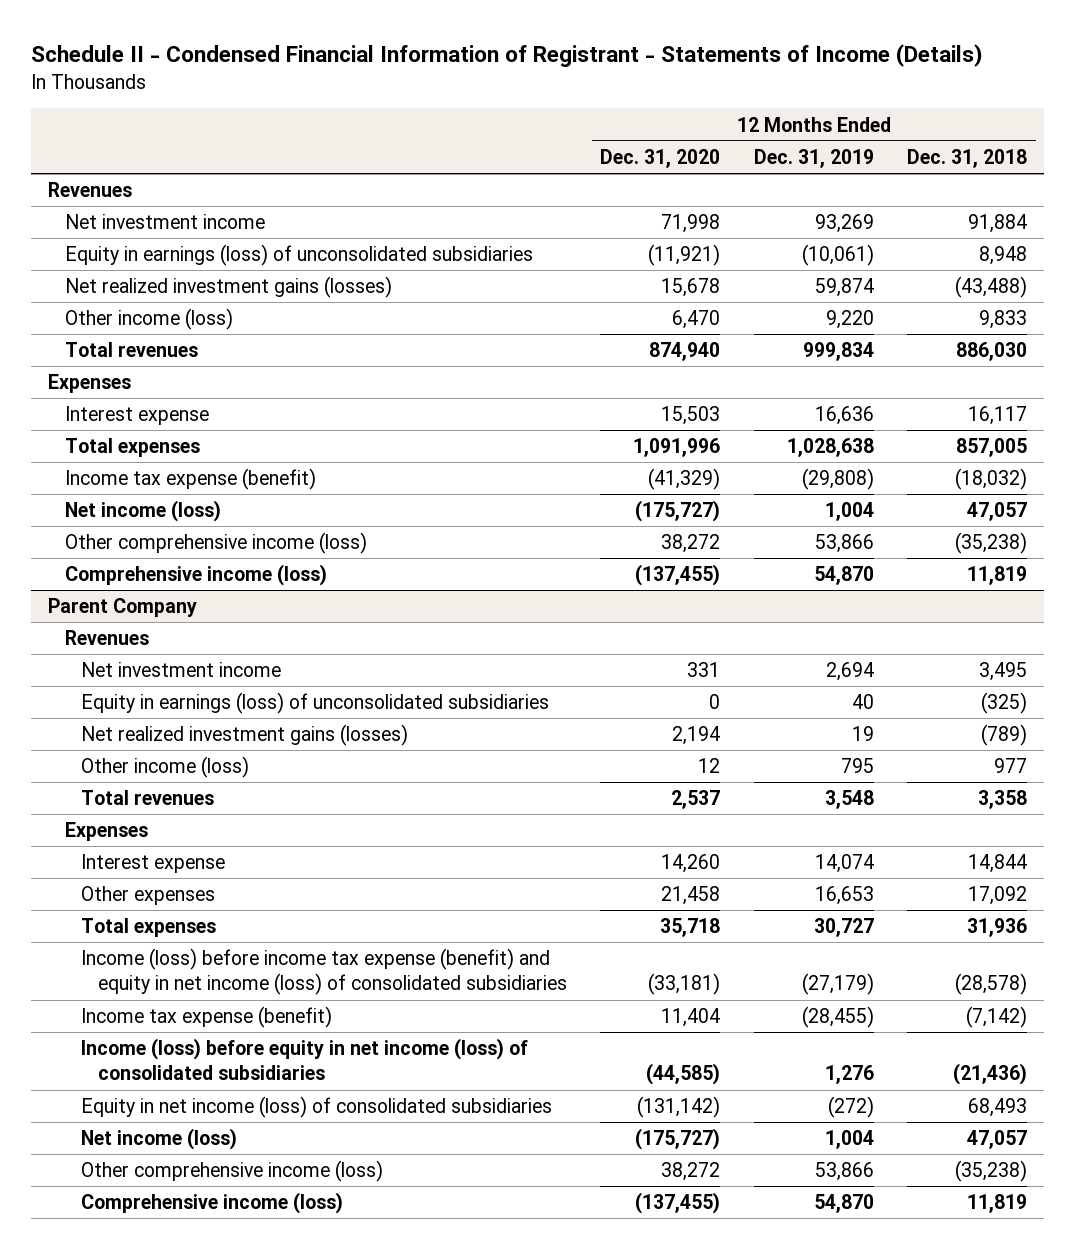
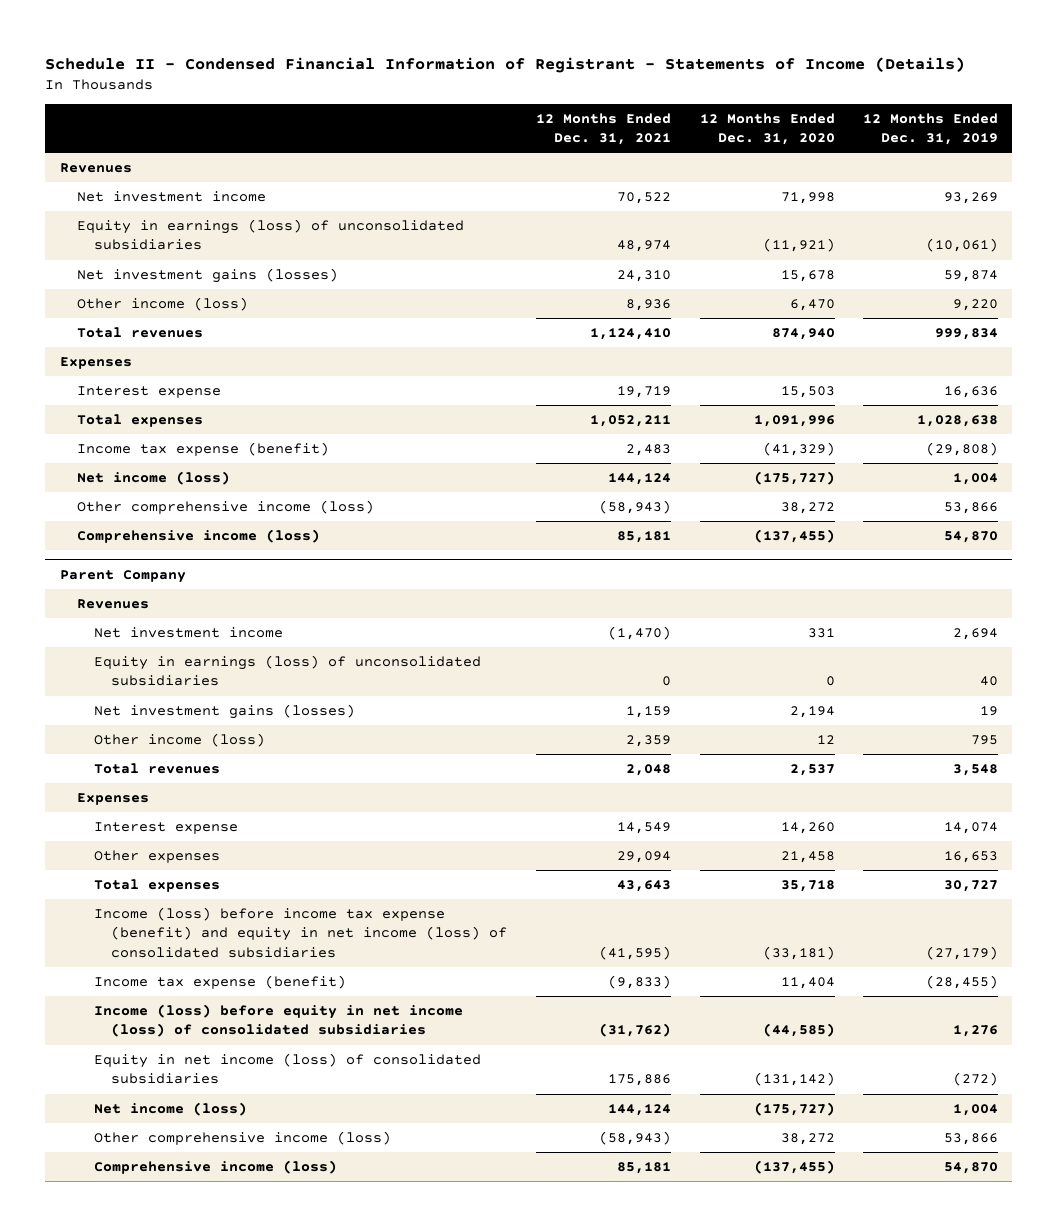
[907,149,1028,169] Dec. 31, 2018 -> none
none -> [535,112,671,146] 12 Months Ended Dec. 31, 2021
[64,276,392,299] Net realized investment gains (losses) -> [76,268,338,284] Net investment gains (losses)
[81,724,409,747] Net realized investment gains (losses) -> [94,704,356,720] Net investment gains (losses)

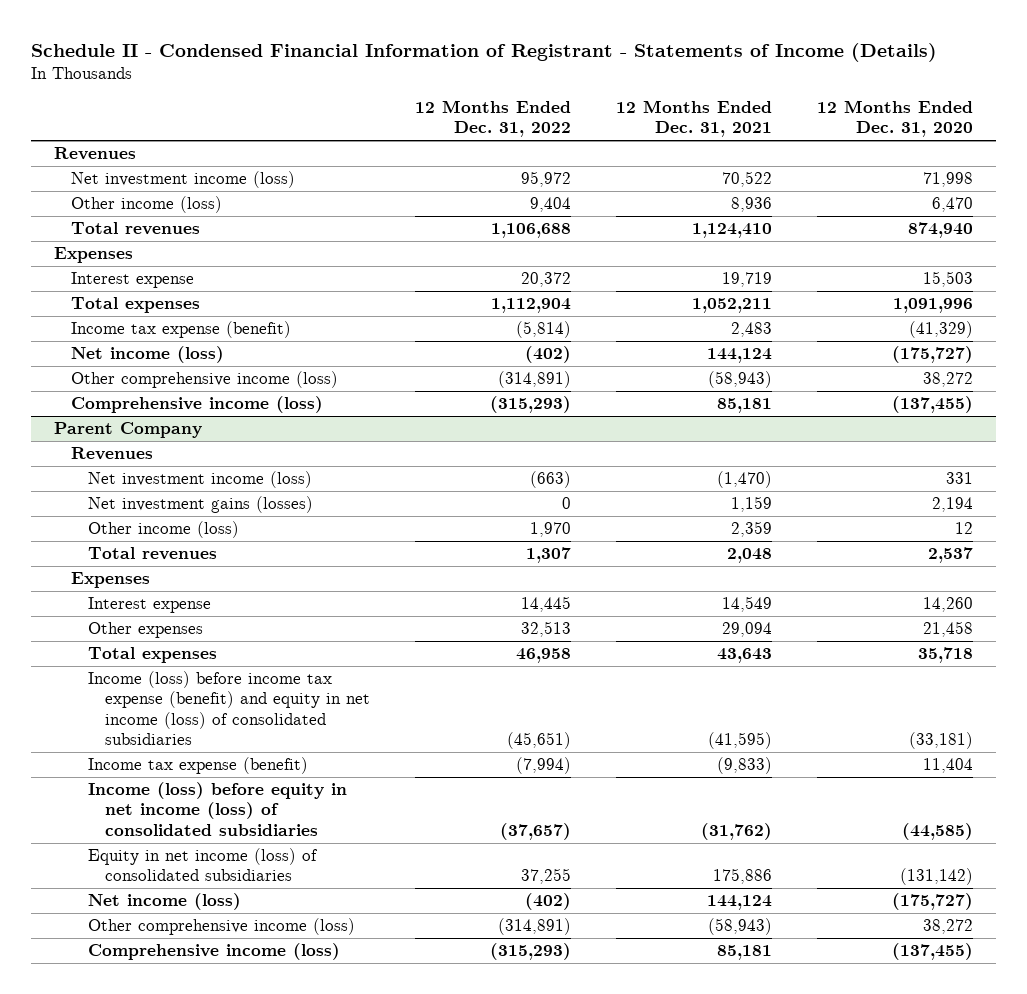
[863,112,999,146] 12 Months Ended Dec. 31, 2019 -> none
none -> [414,99,571,138] 12 Months Ended Dec. 31, 2022
[76,219,464,251] Equity in earnings (loss) of unconsolidated subsidiaries -> none
[76,268,338,284] Net investment gains (losses) -> none
[76,191,266,203] Net investment income -> [70,170,295,188] Net investment income (loss)
[94,655,482,687] Equity in earnings (loss) of unconsolidated subsidiaries -> none
[94,627,284,639] Net investment income -> [87,470,312,488] Net investment income (loss)

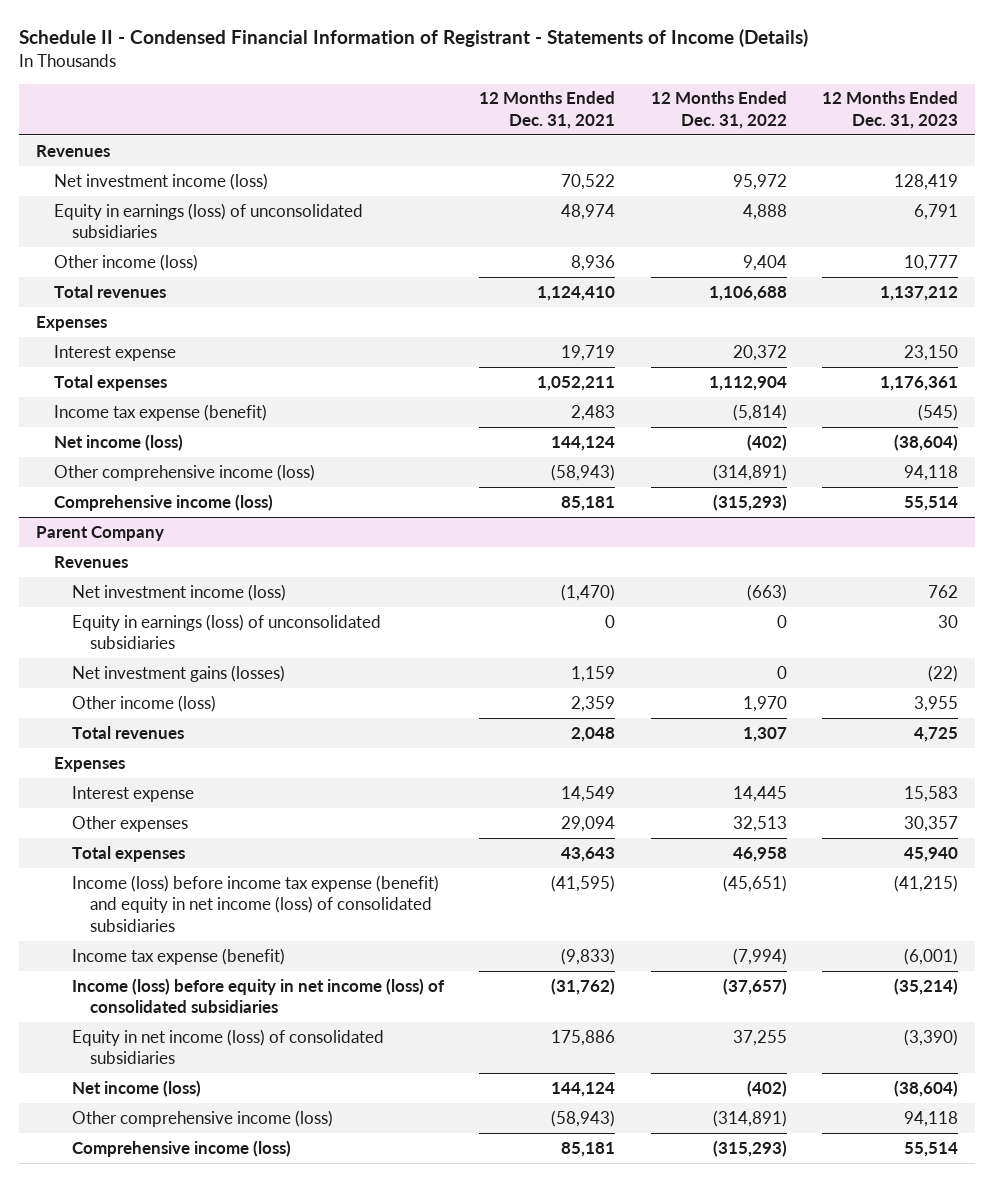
[817,99,974,138] 12 Months Ended Dec. 31, 2020 -> none
none -> [821,91,958,130] 12 Months Ended Dec. 31, 2023
none -> [54,202,364,239] Equity in earnings (loss) of unconsolidated subsidiaries
none -> [72,613,382,650] Equity in earnings (loss) of unconsolidated subsidiaries

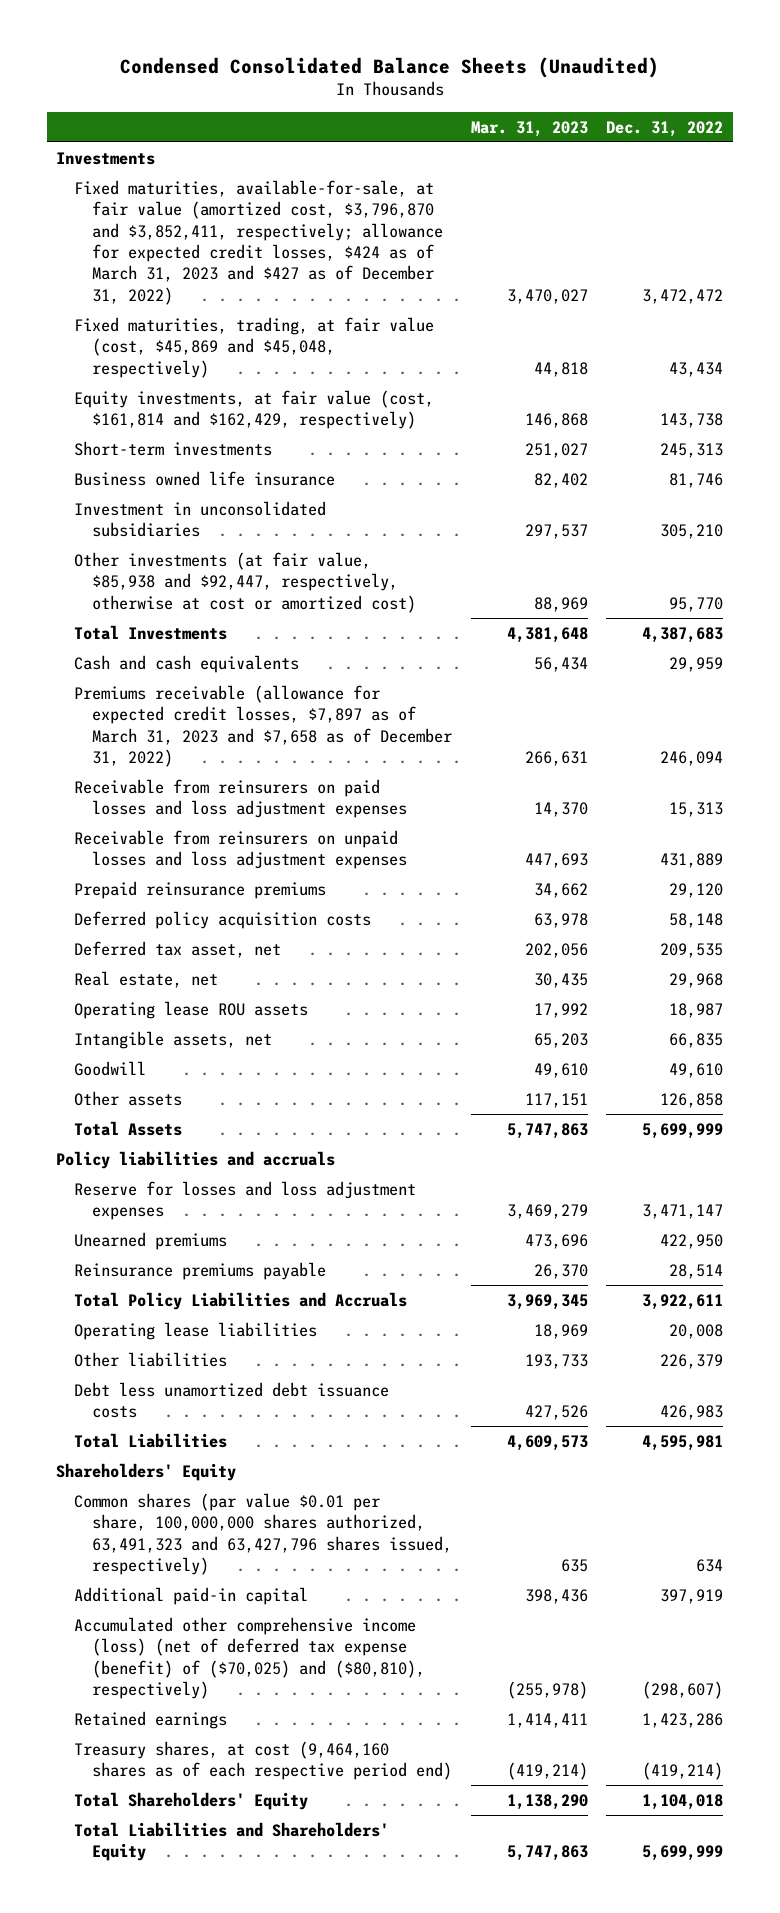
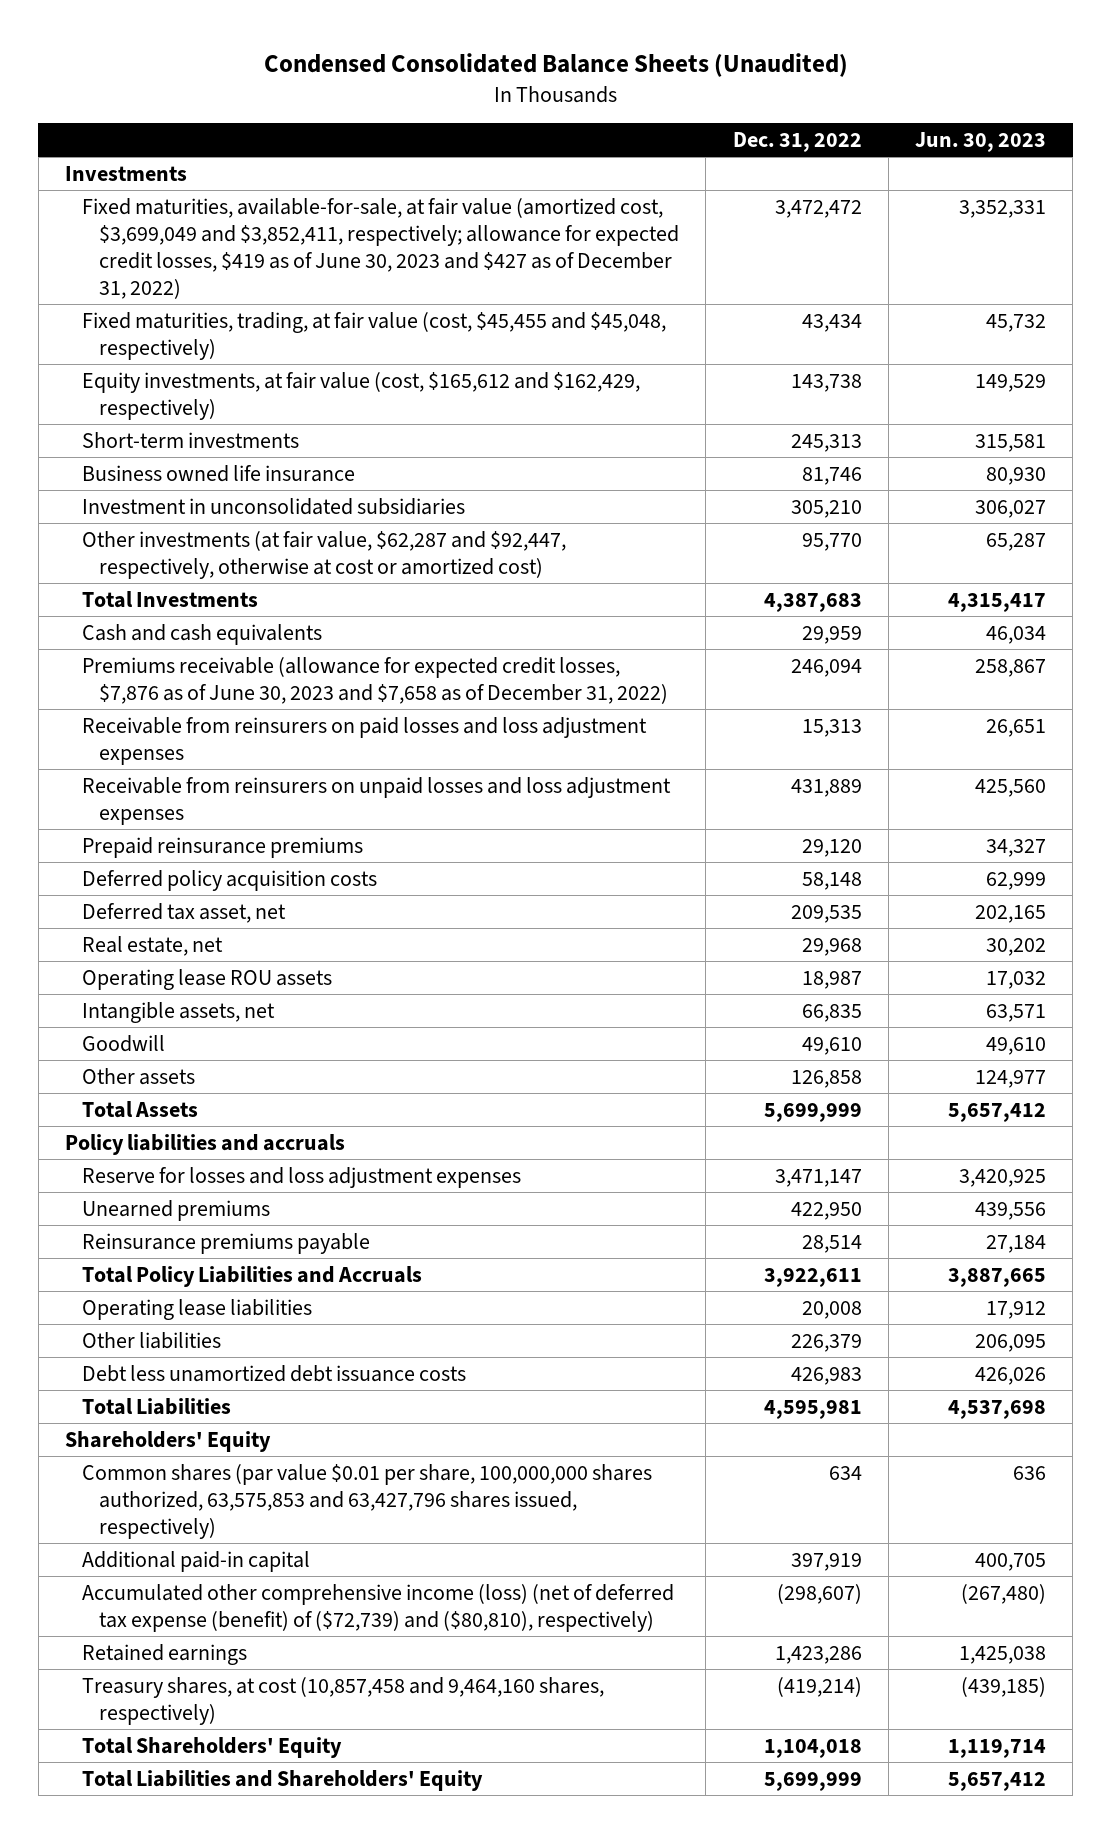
[470,120,588,137] Mar. 31, 2023 -> none
none -> [915,131,1047,152] Jun. 30, 2023
[74,179,443,305] Fixed maturities, available-for-sale, at fair value (amortized cost, $3,796,870 and $3,852,411, respectively; allowance for expected credit losses, $424 as of March 31, 2023 and $427 as of December 31, 2022) -> [82,197,680,299] Fixed maturities, available-for-sale, at fair value (amortized cost, $3,699,049 and $3,852,411, respectively; allowance for expected credit losses, $419 as of June 30, 2023 and $427 as of December 31, 2022)
[74,316,435,378] Fixed maturities, trading, at fair value (cost, $45,869 and $45,048, respectively) -> [82,311,667,360] Fixed maturities, trading, at fair value (cost, $45,455 and $45,048, respectively)
[74,389,435,430] Equity investments, at fair value (cost, $161,814 and $162,429, respectively) -> [82,371,641,420] Equity investments, at fair value (cost, $165,612 and $162,429, respectively)
[74,551,416,613] Other investments (at fair value, $85,938 and $92,447, respectively, otherwise at cost or amortized cost) -> [82,530,567,579] Other investments (at fair value, $62,287 and $92,447, respectively, otherwise at cost or amortized cost)
[74,684,452,768] Premiums receivable (allowance for expected credit losses, $7,897 as of March 31, 2023 and $7,658 as of December 31, 2022) -> [82,656,669,704] Premiums receivable (allowance for expected credit losses, $7,876 as of June 30, 2023 and $7,658 as of December 31, 2022)
[74,1492,452,1576] Common shares (par value $0.01 per share, 100,000,000 shares authorized, 63,491,323 and 63,427,796 shares issued, respectively) -> [82,1463,653,1539] Common shares (par value $0.01 per share, 100,000,000 shares authorized, 63,575,853 and 63,427,796 shares issued, respectively)
[74,1616,425,1700] Accumulated other comprehensive income (loss) (net of deferred tax expense (benefit) of ($70,025) and ($80,810), respectively) -> [82,1583,675,1632] Accumulated other comprehensive income (loss) (net of deferred tax expense (benefit) of ($72,739) and ($80,810), respectively)
[74,1740,452,1781] Treasury shares, at cost (9,464,160 shares as of each respective period end) -> [82,1676,605,1725] Treasury shares, at cost (10,857,458 and 9,464,160 shares, respectively)

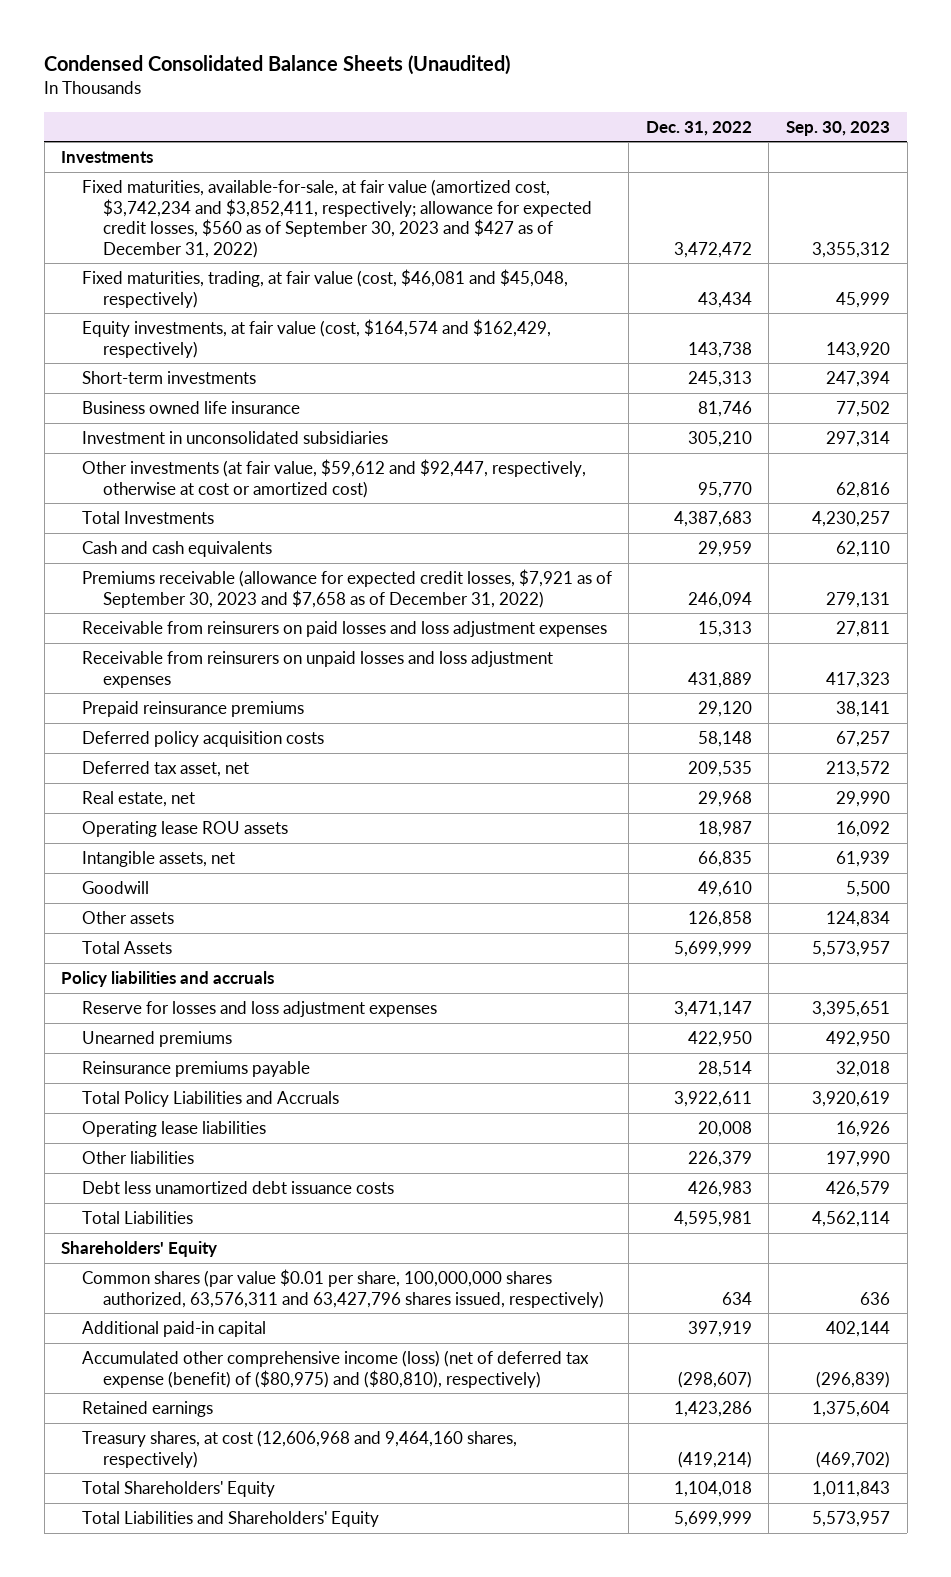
[915,131,1047,152] Jun. 30, 2023 -> none
none -> [786,120,891,136] Sep. 30, 2023
[82,197,680,299] Fixed maturities, available-for-sale, at fair value (amortized cost, $3,699,049 and $3,852,411, respectively; allowance for expected credit losses, $419 as of June 30, 2023 and $427 as of December 31, 2022) -> [81,179,592,258] Fixed maturities, available-for-sale, at fair value (amortized cost, $3,742,234 and $3,852,411, respectively; allowance for expected credit losses, $560 as of September 30, 2023 and $427 as of December 31, 2022)
[82,311,667,360] Fixed maturities, trading, at fair value (cost, $45,455 and $45,048, respectively) -> [81,269,568,308] Fixed maturities, trading, at fair value (cost, $46,081 and $45,048, respectively)
[82,371,641,420] Equity investments, at fair value (cost, $165,612 and $162,429, respectively) -> [81,319,551,358] Equity investments, at fair value (cost, $164,574 and $162,429, respectively)
[82,530,567,579] Other investments (at fair value, $62,287 and $92,447, respectively, otherwise at cost or amortized cost) -> [81,459,586,498] Other investments (at fair value, $59,612 and $92,447, respectively, otherwise at cost or amortized cost)
[82,656,669,704] Premiums receivable (allowance for expected credit losses, $7,876 as of June 30, 2023 and $7,658 as of December 31, 2022) -> [81,569,612,608] Premiums receivable (allowance for expected credit losses, $7,921 as of September 30, 2023 and $7,658 as of December 31, 2022)
[82,1463,653,1539] Common shares (par value $0.01 per share, 100,000,000 shares authorized, 63,575,853 and 63,427,796 shares issued, respectively) -> [81,1269,604,1308] Common shares (par value $0.01 per share, 100,000,000 shares authorized, 63,576,311 and 63,427,796 shares issued, respectively)
[82,1583,675,1632] Accumulated other comprehensive income (loss) (net of deferred tax expense (benefit) of ($72,739) and ($80,810), respectively) -> [81,1350,589,1388] Accumulated other comprehensive income (loss) (net of deferred tax expense (benefit) of ($80,975) and ($80,810), respectively)
[82,1676,605,1725] Treasury shares, at cost (10,857,458 and 9,464,160 shares, respectively) -> [81,1430,517,1468] Treasury shares, at cost (12,606,968 and 9,464,160 shares, respectively)

